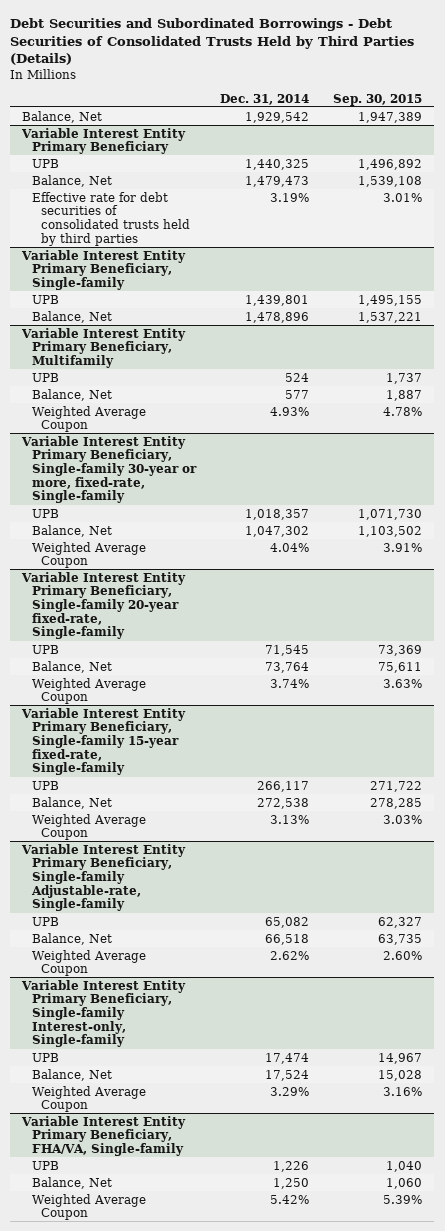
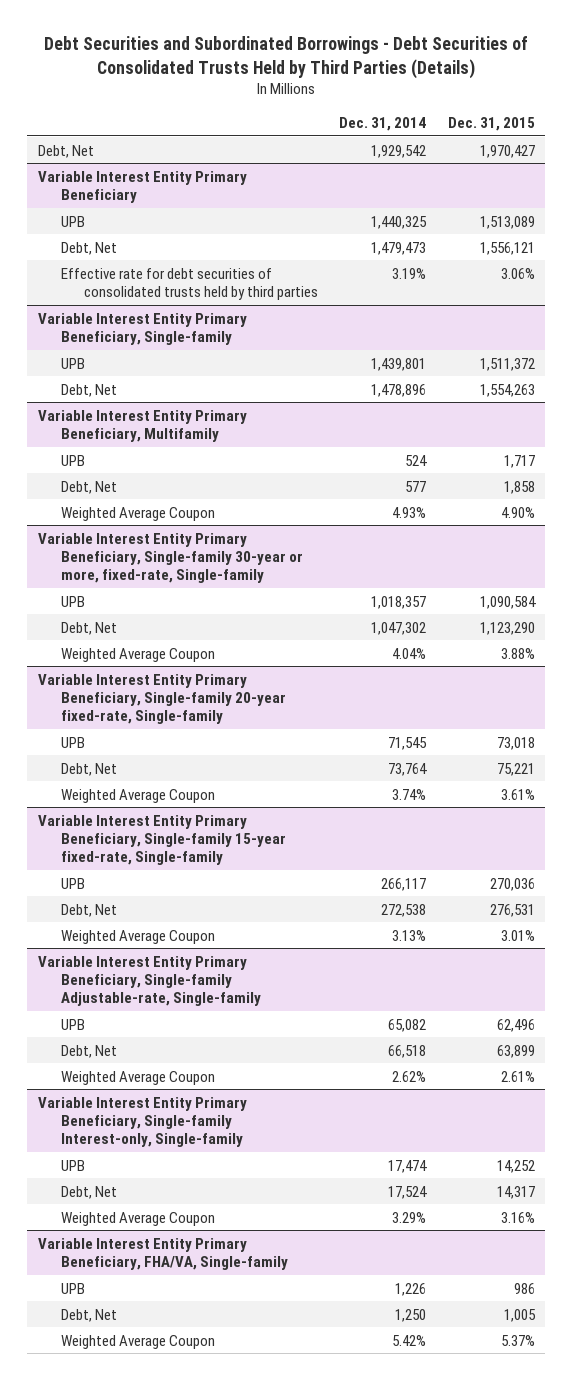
[333,93,423,106] Sep. 30, 2015 -> none
none -> [447,117,535,132] Dec. 31, 2015
[22,110,103,123] Balance, Net -> [37,144,94,158] Debt, Net
[31,174,112,187] Balance, Net -> [60,241,117,255] Debt, Net
[31,310,112,323] Balance, Net -> [60,383,117,397] Debt, Net
[31,388,112,401] Balance, Net -> [60,480,117,494] Debt, Net
[31,524,112,537] Balance, Net -> [60,621,117,635] Debt, Net
[31,660,112,673] Balance, Net -> [60,762,117,776] Debt, Net
[31,796,112,809] Balance, Net -> [60,903,117,917] Debt, Net
[31,932,112,945] Balance, Net -> [60,1044,117,1058] Debt, Net
[31,1068,112,1081] Balance, Net -> [60,1185,117,1199] Debt, Net
[31,1176,112,1189] Balance, Net -> [60,1308,117,1322] Debt, Net

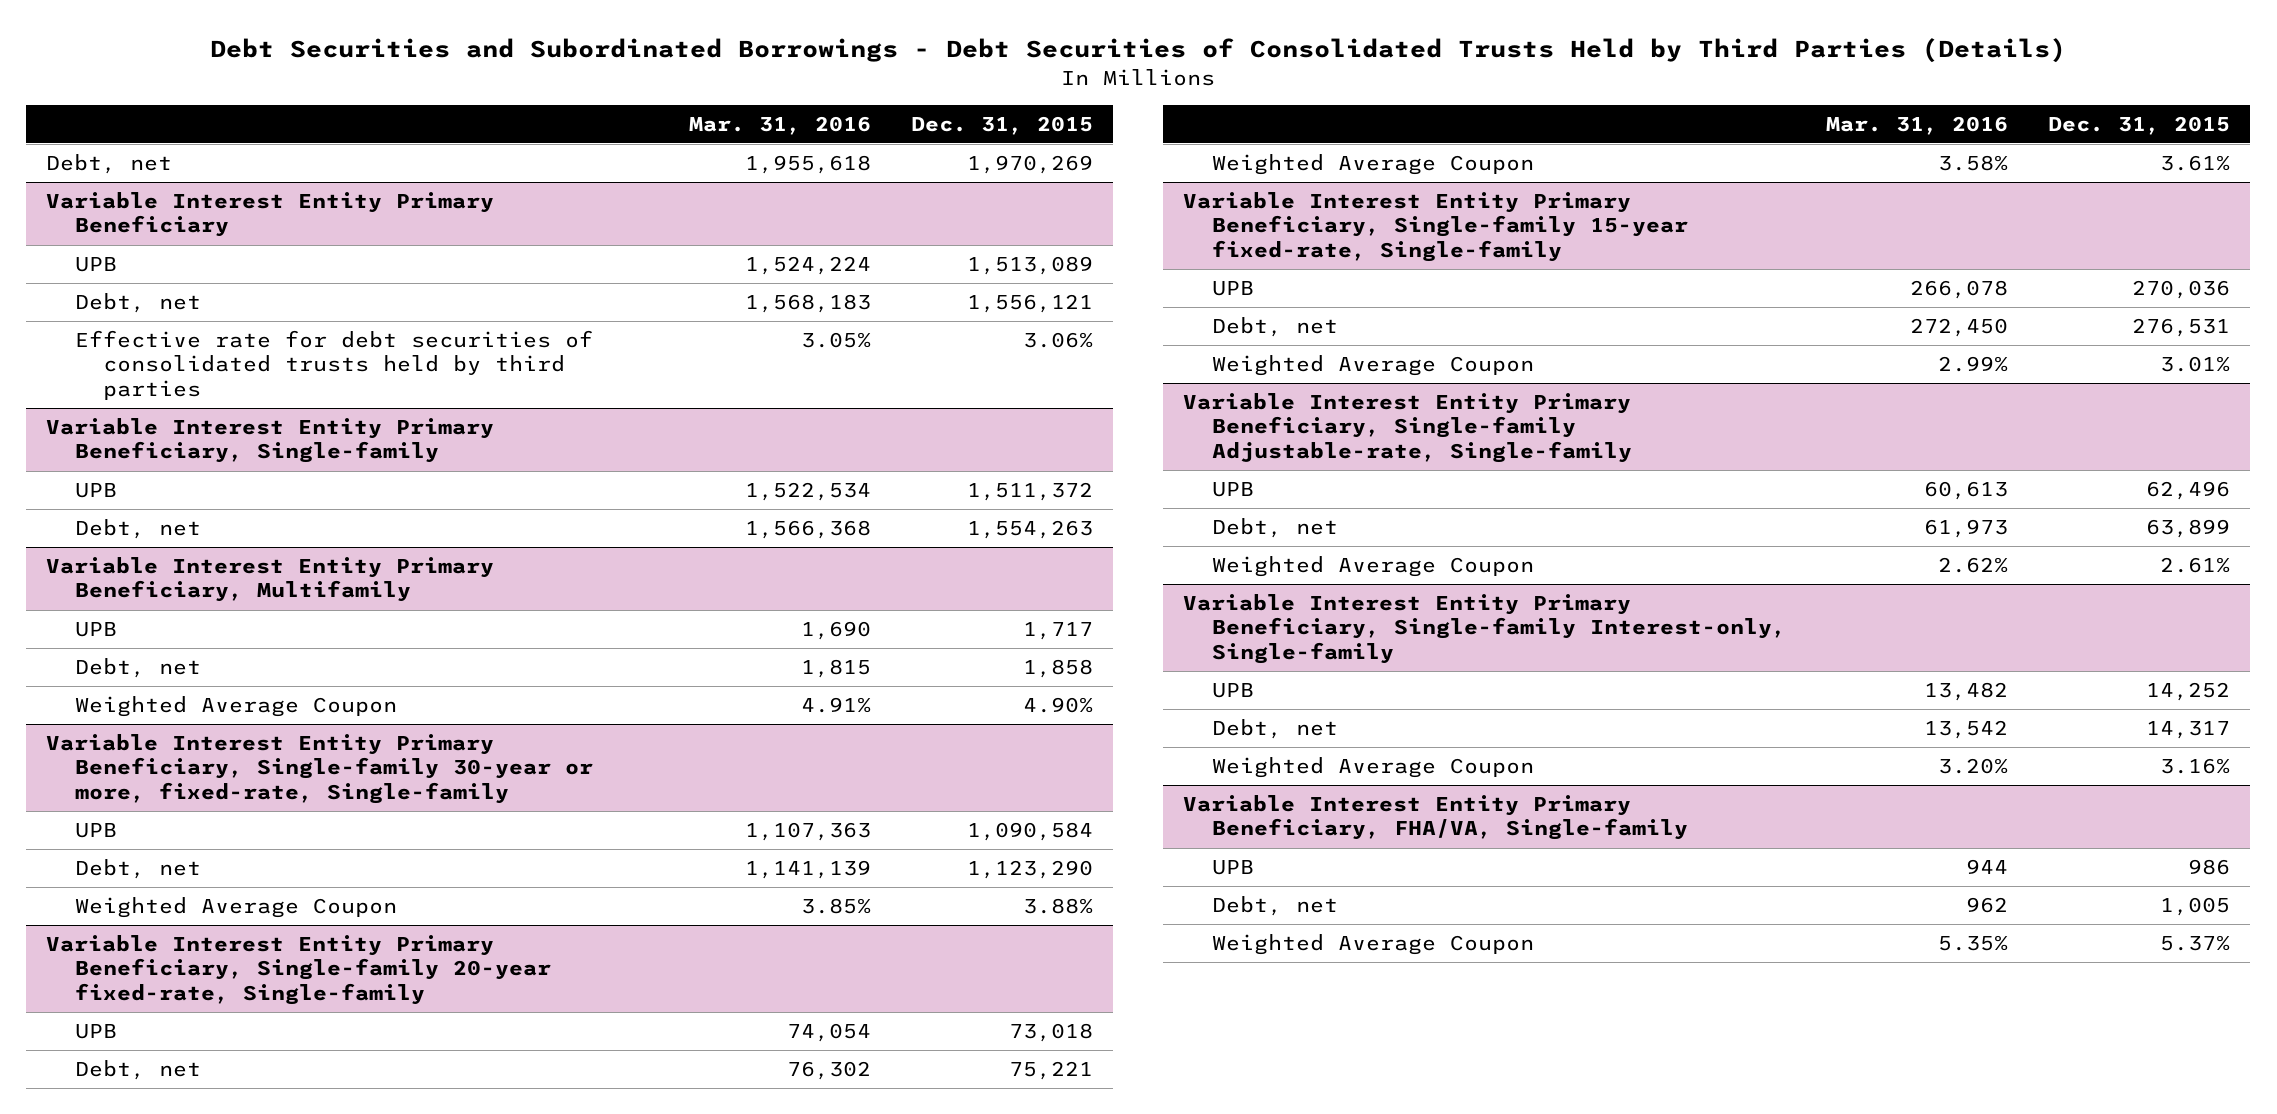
[339,117,427,132] Dec. 31, 2014 -> none
none -> [688,115,871,135] Mar. 31, 2016
[37,144,94,158] Debt, Net -> [46,154,173,175] Debt, net
[479,144,535,158] 1,970,427 -> [967,155,1094,175] 1,970,269
[60,241,117,255] Debt, Net -> [74,293,201,314] Debt, net
[60,383,117,397] Debt, Net -> [74,519,201,540] Debt, net
[60,480,117,494] Debt, Net -> [74,658,201,679] Debt, net
[60,621,117,635] Debt, Net -> [74,859,201,880] Debt, net
[60,762,117,776] Debt, Net -> [74,1060,201,1081] Debt, net
[60,903,117,917] Debt, Net -> [1211,317,1338,338] Debt, net
[60,1044,117,1058] Debt, Net -> [1211,518,1338,539] Debt, net
[60,1185,117,1199] Debt, Net -> [1211,719,1338,740] Debt, net
[60,1308,117,1322] Debt, Net -> [1211,896,1338,917] Debt, net

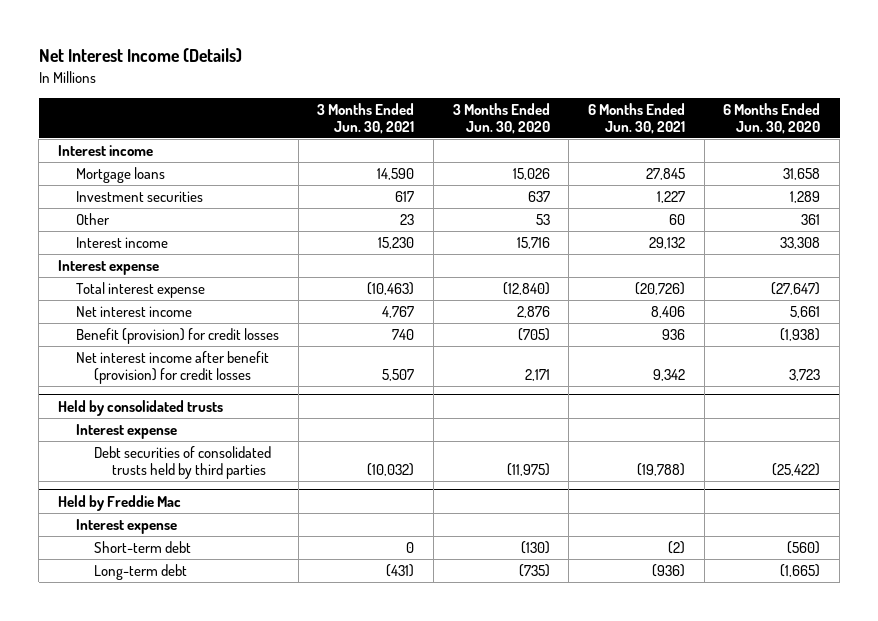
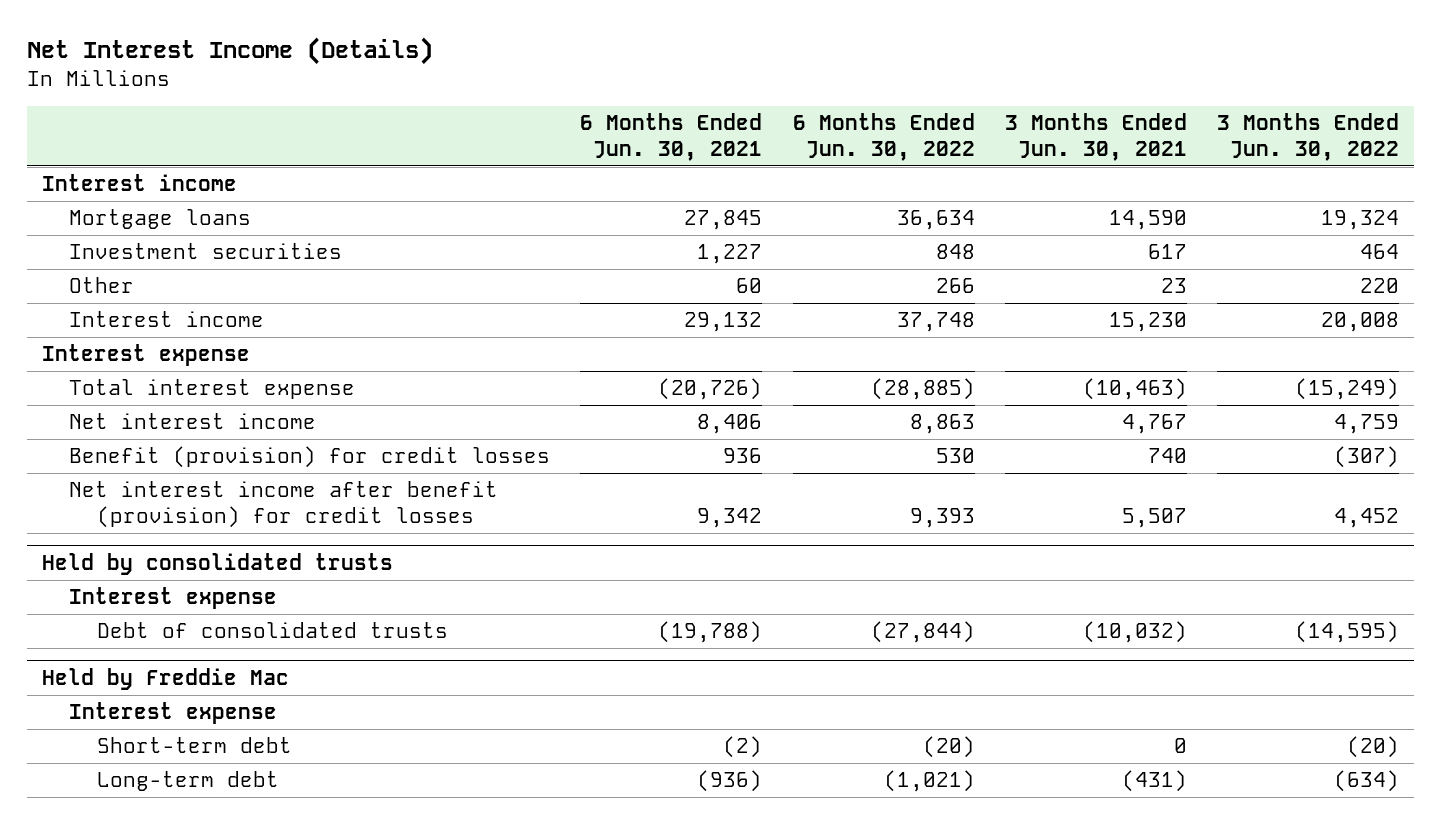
[452,102,550,135] 3 Months Ended Jun. 30, 2020 -> none
[723,102,821,135] 6 Months Ended Jun. 30, 2020 -> none
none -> [792,113,975,161] 6 Months Ended Jun. 30, 2022
none -> [1216,113,1399,161] 3 Months Ended Jun. 30, 2022
[93,445,271,480] Debt securities of consolidated trusts held by third parties -> [96,622,448,639] Debt of consolidated trusts

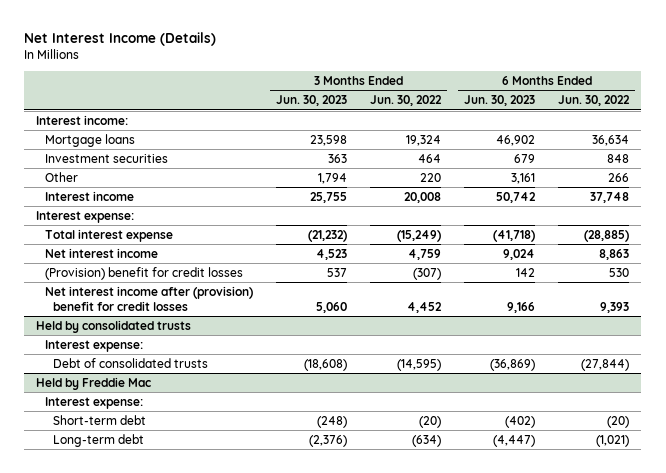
[580,113,763,161] 6 Months Ended Jun. 30, 2021 -> none
[1004,113,1187,161] 3 Months Ended Jun. 30, 2021 -> none
none -> [275,95,347,107] Jun. 30, 2023
none -> [464,95,536,107] Jun. 30, 2023
[41,174,237,192] Interest income -> [36,114,129,125] Interest income:
[41,344,250,367] Interest expense -> [36,210,135,223] Interest expense:
[69,446,551,469] Benefit (provision) for credit losses -> [44,266,243,280] (Provision) benefit for credit losses
[69,481,499,528] Net interest income after benefit (provision) for credit losses -> [44,285,253,312] Net interest income after (provision) benefit for credit losses
[69,587,278,610] Interest expense -> [44,339,143,352] Interest expense:
[69,702,278,725] Interest expense -> [44,396,143,409] Interest expense:

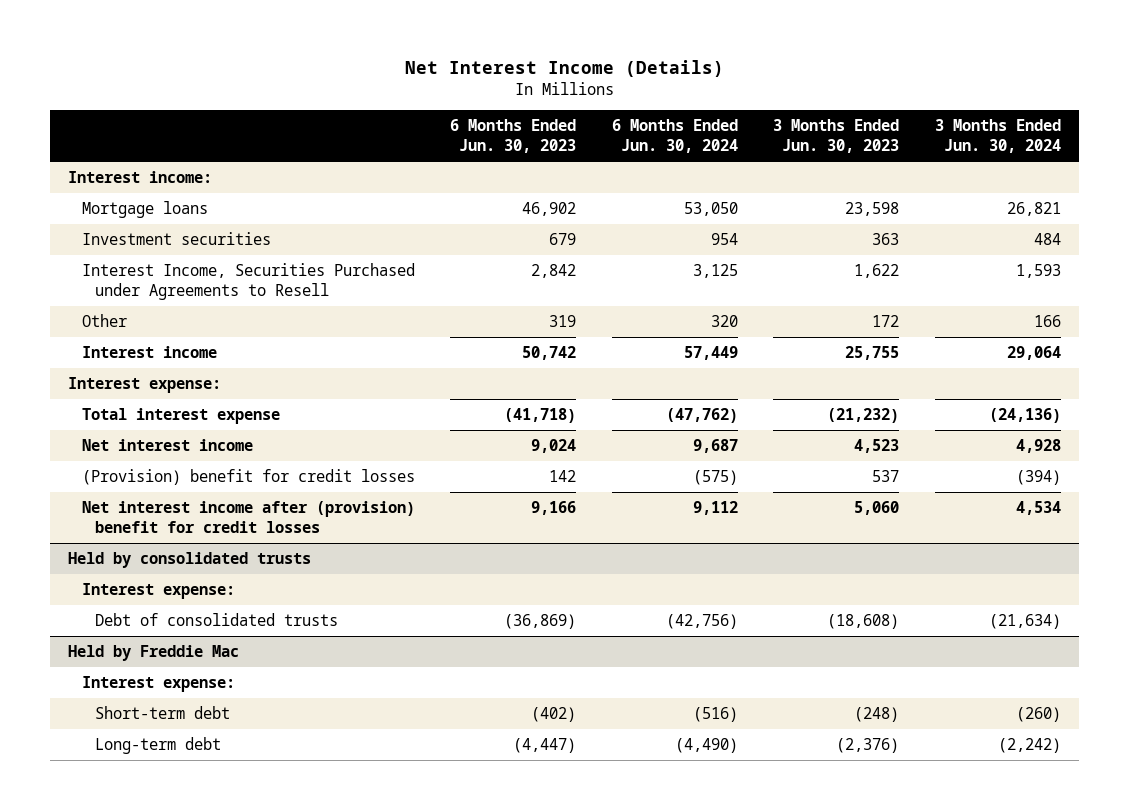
[370,95,443,107] Jun. 30, 2022 -> none
[558,95,631,107] Jun. 30, 2022 -> none
none -> [611,119,738,153] 6 Months Ended Jun. 30, 2024
none -> [934,119,1061,153] 3 Months Ended Jun. 30, 2024
none -> [81,263,415,300] Interest Income, Securities Purchased under Agreements to Resell
[317,172,347,184] 1,794 -> [872,315,900,328] 172
[511,172,536,184] 3,161 -> [549,315,577,328] 319

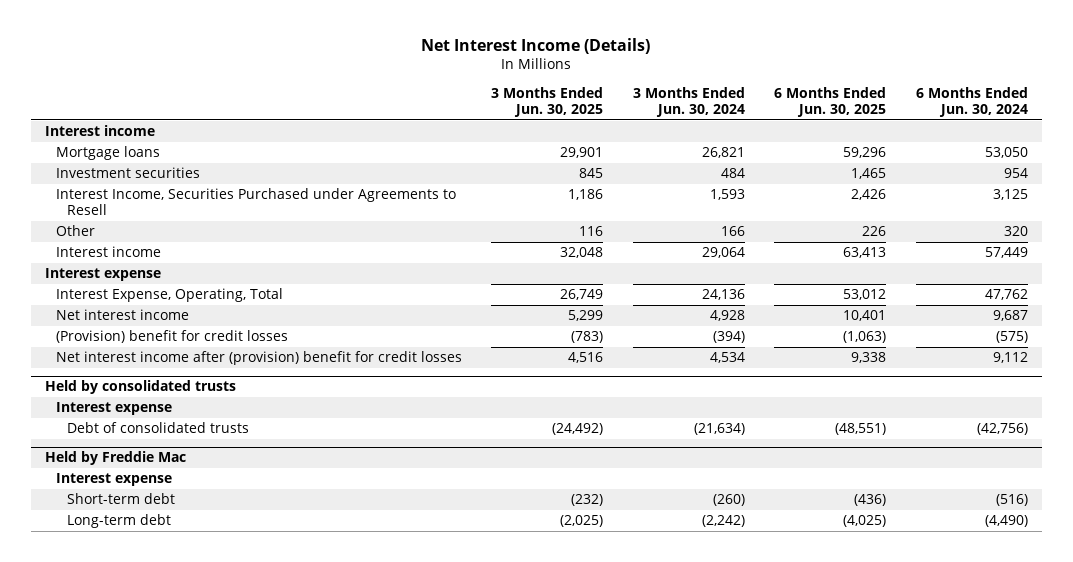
[450,119,577,153] 6 Months Ended Jun. 30, 2023 -> none
[773,119,900,153] 3 Months Ended Jun. 30, 2023 -> none
none -> [491,86,604,117] 3 Months Ended Jun. 30, 2025
none -> [774,86,887,117] 6 Months Ended Jun. 30, 2025
[68,171,213,184] Interest income: -> [45,125,156,137] Interest income
[68,377,222,394] Interest expense: -> [45,268,162,282] Interest expense
[81,408,280,425] Total interest expense -> [55,288,283,303] Interest Expense, Operating, Total
[665,408,738,424] (47,762) -> [984,289,1028,301] 47,762
[988,408,1061,424] (24,136) -> [701,289,745,301] 24,136
[81,583,235,600] Interest expense: -> [55,402,172,416] Interest expense
[81,676,235,693] Interest expense: -> [55,473,172,487] Interest expense

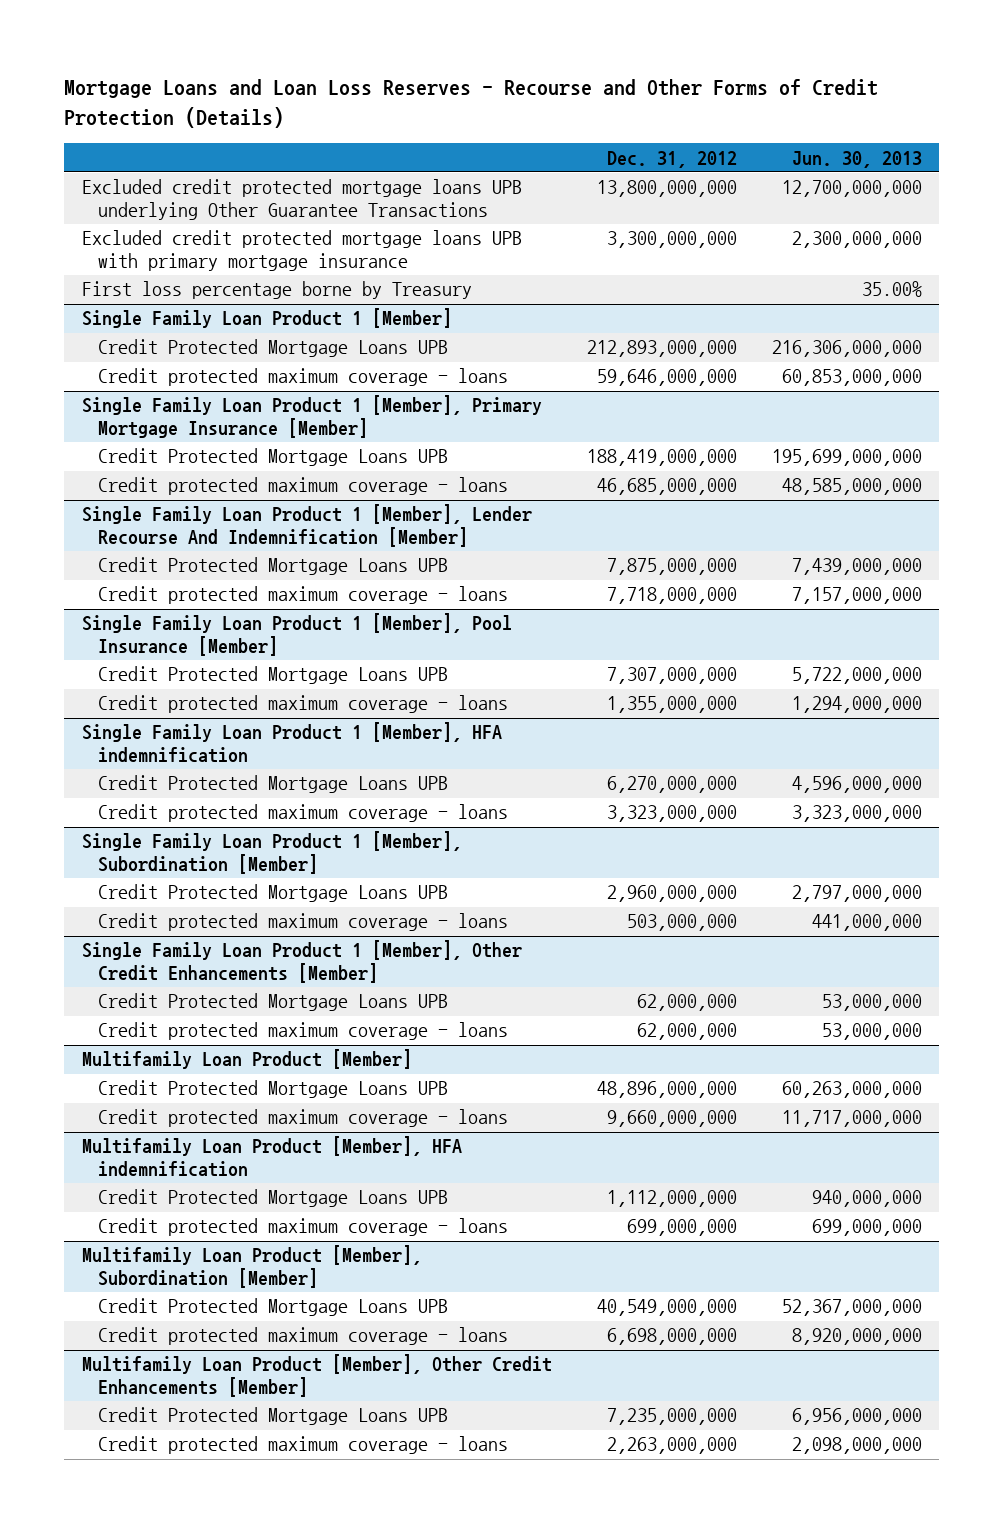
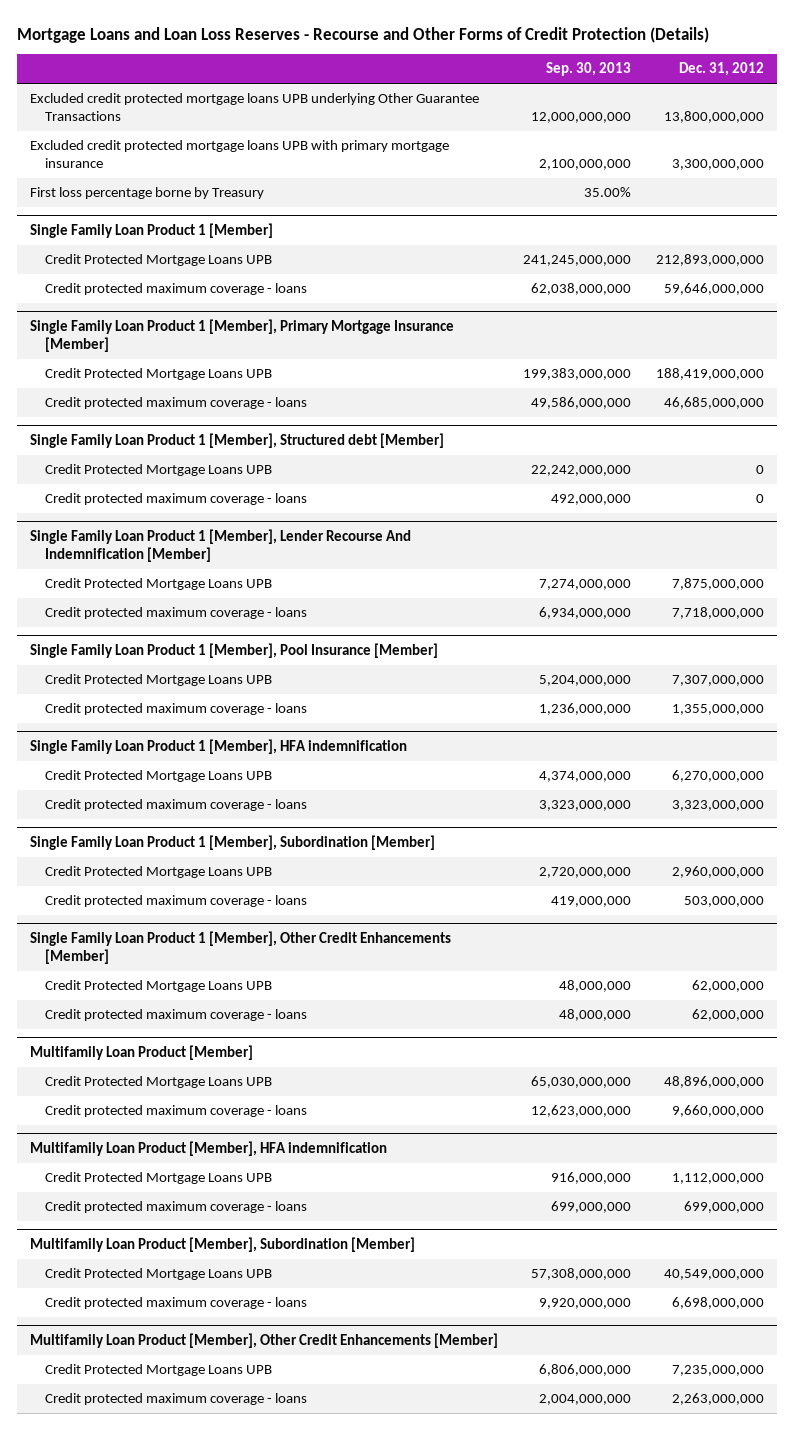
[791,150,922,168] Jun. 30, 2013 -> none
none -> [545,62,631,77] Sep. 30, 2013
none -> [29,433,444,449] Single Family Loan Product 1 [Member], Structured debt [Member]
none -> [45,464,273,477] Credit Protected Mortgage Loans UPB
none -> [45,493,308,506] Credit protected maximum coverage - loans

